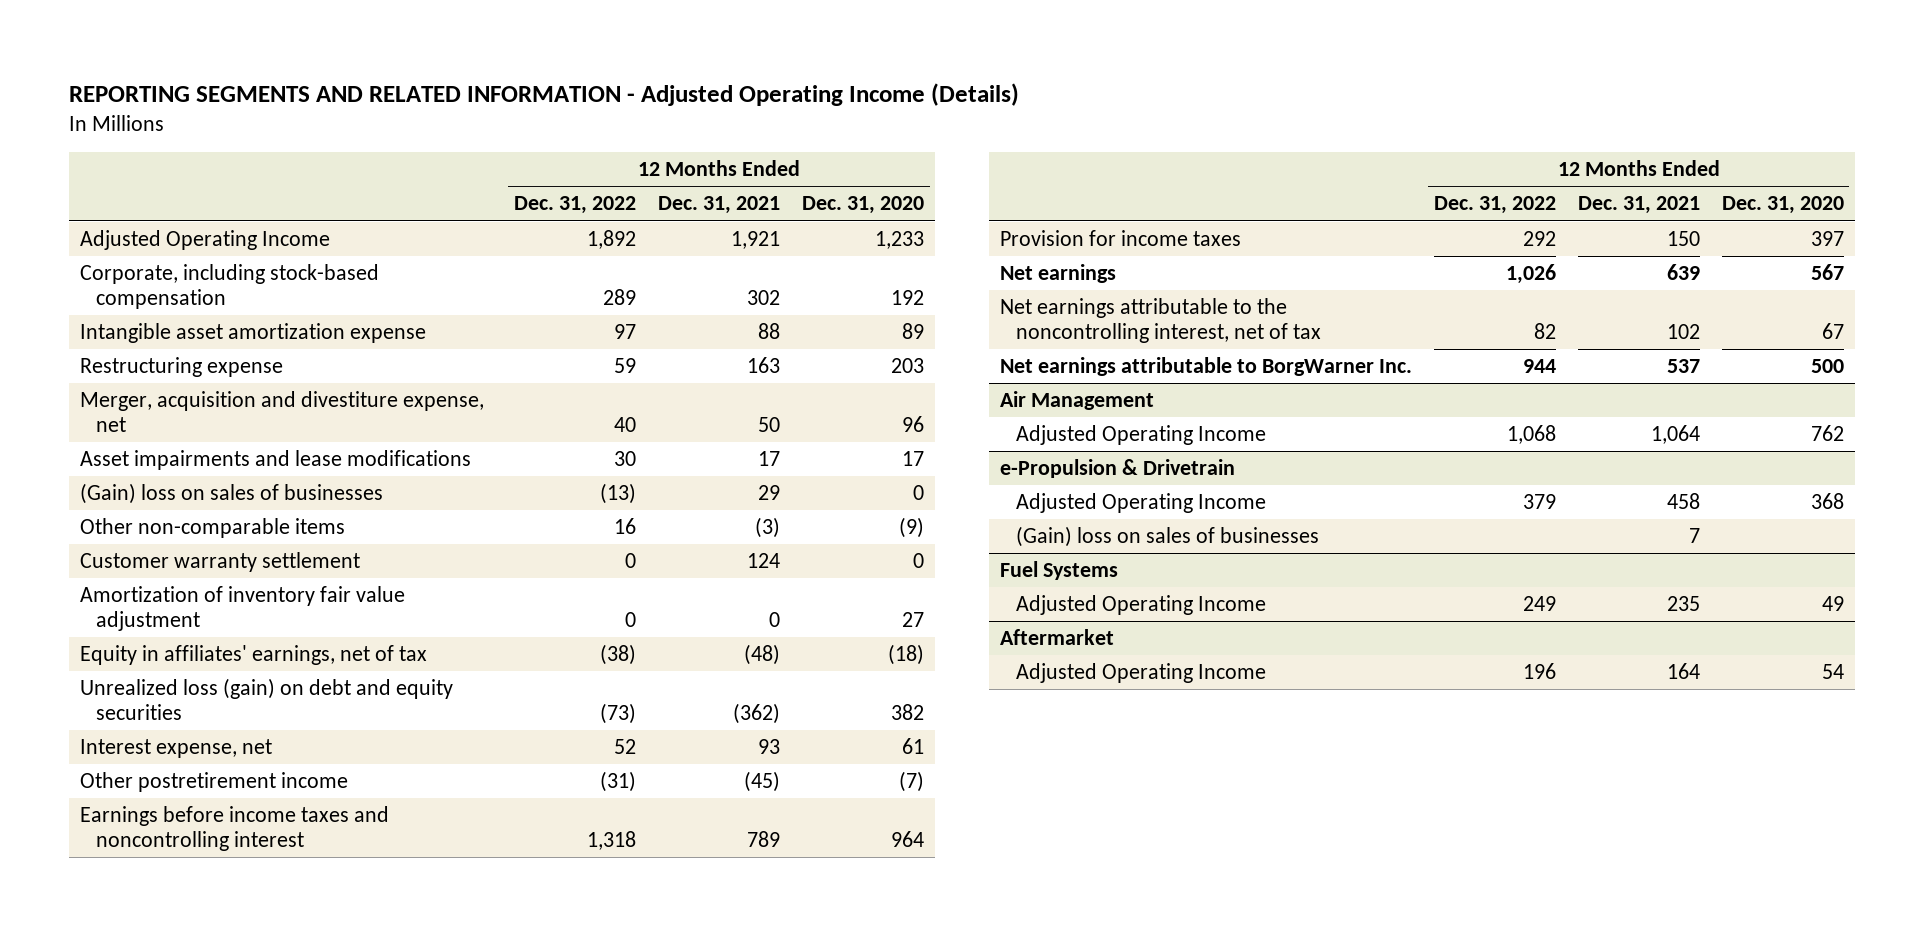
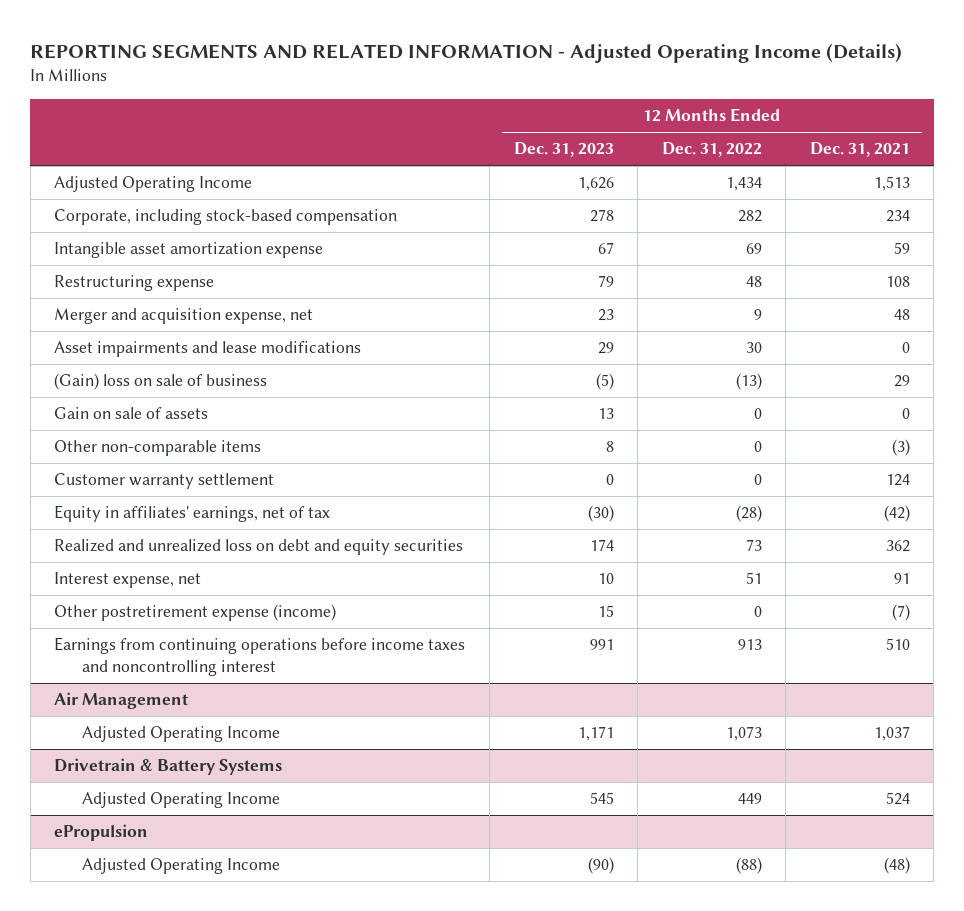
[802,196,925,215] Dec. 31, 2020 -> none
none -> [513,142,614,158] Dec. 31, 2023
[586,230,636,250] 1,892 -> [725,177,762,192] 1,434
[731,231,781,250] 1,921 -> [873,176,910,192] 1,513
[602,288,636,305] 289 -> [737,210,762,223] 282
[747,289,781,305] 302 -> [885,210,910,223] 234
[613,324,636,340] 97 -> [745,243,762,255] 69
[758,323,781,340] 88 -> [893,242,910,255] 59
[613,358,636,374] 59 -> [745,276,762,288] 48
[747,357,781,374] 163 -> [885,276,910,288] 108
[79,391,484,432] Merger, acquisition and divestiture expense, net -> [54,308,314,325] Merger and acquisition expense, net
[613,416,636,432] 40 -> [753,309,762,321] 9
[758,416,781,432] 50 -> [893,309,910,321] 48
[758,451,781,467] 17 -> [901,342,910,354] 0
[79,483,383,505] (Gain) loss on sales of businesses -> [54,373,268,391] (Gain) loss on sale of business
none -> [54,407,209,420] Gain on sale of assets
[613,518,636,535] 16 -> [753,441,762,453] 0
[79,586,405,631] Amortization of inventory fair value adjustment -> none
[999,230,1241,247] Provision for income taxes -> none
[999,264,1116,284] Net earnings -> none
[999,298,1321,343] Net earnings attributable to the noncontrolling interest, net of tax -> none
[999,357,1412,377] Net earnings attributable to BorgWarner Inc. -> none
[599,644,636,666] (38) -> [735,505,762,523] (28)
[744,644,781,666] (48) -> [883,505,910,523] (42)
[79,678,453,720] Unrealized loss (gain) on debt and equity securities -> [54,539,464,556] Realized and unrealized loss on debt and equity securities
[599,702,636,724] (73) -> [745,539,762,552] 73
[733,702,781,724] (362) -> [885,540,910,553] 362
[613,739,636,755] 52 -> [745,572,762,585] 51
[758,739,781,755] 93 -> [893,573,910,585] 91
[79,772,348,793] Other postretirement income -> [54,604,337,622] Other postretirement expense (income)
[599,771,636,793] (31) -> [753,606,762,618] 0
[744,771,781,793] (45) -> [891,604,910,622] (7)
[79,806,389,851] Earnings before income taxes and noncontrolling interest -> [54,637,466,677] Earnings from continuing operations before income taxes and noncontrolling interest
[586,830,636,850] 1,318 -> [737,639,762,651] 913
[747,830,781,847] 789 -> [885,638,910,651] 510
[999,459,1235,479] e-Propulsion & Drivetrain -> none
[1015,526,1319,548] (Gain) loss on sales of businesses -> none
[999,629,1114,646] Aftermarket -> none
[1015,663,1266,684] Adjusted Operating Income -> none
[1506,425,1556,445] 1,068 -> [725,726,762,742] 1,073
[1650,425,1700,445] 1,064 -> [873,726,910,742] 1,037
none -> [54,758,283,776] Drivetrain & Battery Systems
[1522,494,1556,510] 379 -> [737,793,762,805] 449
[1666,493,1700,510] 458 -> [885,792,910,806] 524
[999,561,1118,581] Fuel Systems -> [54,824,149,842] ePropulsion
[1522,596,1556,612] 249 -> [735,857,762,875] (88)
[1666,596,1700,612] 235 -> [883,857,910,875] (48)

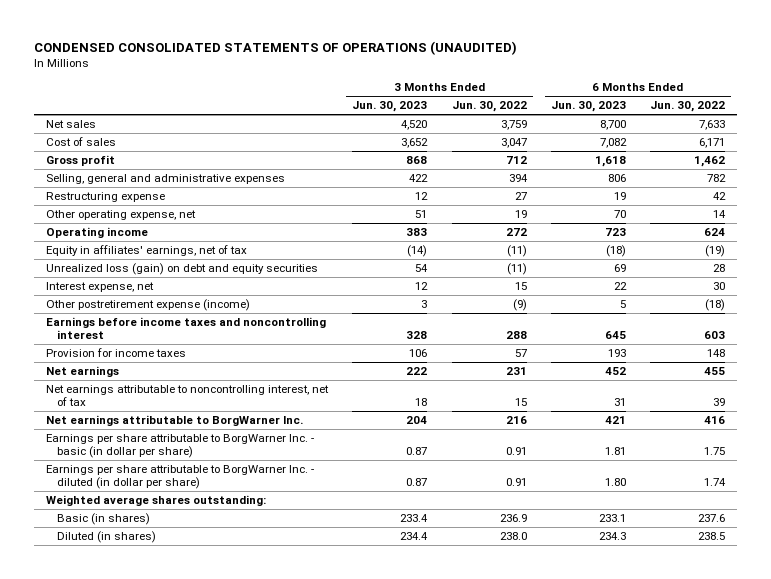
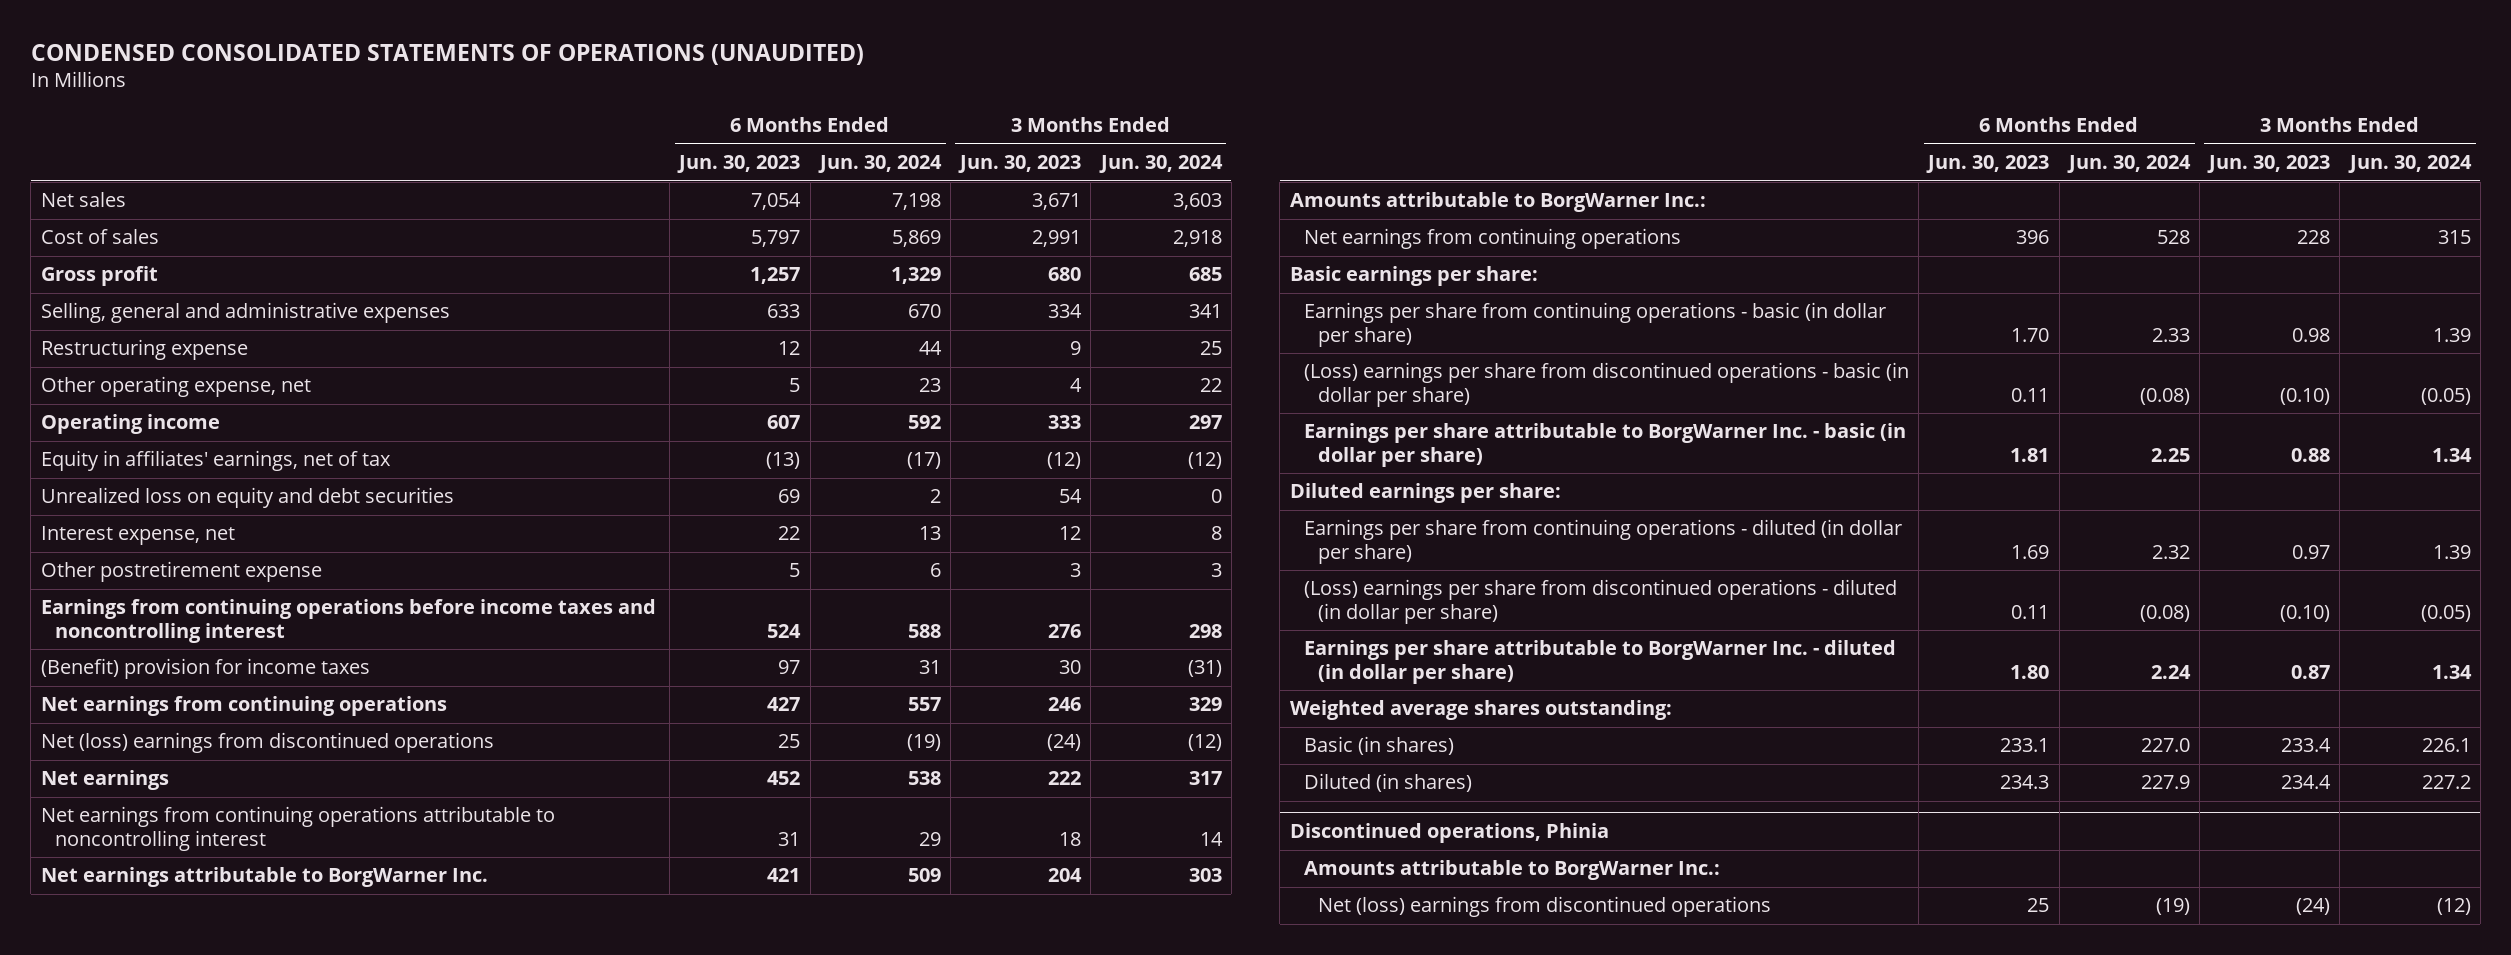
[451,101,527,113] Jun. 30, 2022 -> none
[650,101,726,113] Jun. 30, 2022 -> none
none -> [817,155,942,174] Jun. 30, 2024
none -> [1098,155,1223,174] Jun. 30, 2024
[401,119,428,130] 4,520 -> [1032,193,1082,211] 3,671
[600,119,627,130] 8,700 -> [751,193,802,211] 7,054
[401,137,429,148] 3,652 -> [1032,230,1082,248] 2,991
[600,137,628,148] 7,082 -> [751,230,801,248] 5,797
[406,155,428,164] 868 -> [1048,267,1082,282] 680
[595,155,627,167] 1,618 -> [750,267,801,285] 1,257
[409,173,429,182] 422 -> [1048,304,1083,319] 334
[608,173,627,182] 806 -> [767,304,801,319] 633
[415,191,429,200] 12 -> [1070,341,1082,356] 9
[614,191,627,200] 19 -> [778,341,801,356] 12
[415,209,428,218] 51 -> [1070,378,1083,393] 4
[614,209,627,218] 70 -> [789,378,801,393] 5
[406,227,428,236] 383 -> [1048,415,1082,430] 333
[605,227,627,236] 723 -> [767,415,801,430] 607
[407,244,428,257] (14) -> [1047,452,1082,470] (12)
[606,244,627,257] (18) -> [766,452,801,470] (13)
[46,262,319,275] Unrealized loss (gain) on debt and equity securities -> [40,487,454,509] Unrealized loss on equity and debt securities
[46,298,251,311] Other postretirement expense (income) -> [40,561,322,583] Other postretirement expense
[46,316,327,340] Earnings before income taxes and noncontrolling interest -> [40,599,656,643] Earnings from continuing operations before income taxes and noncontrolling interest
[406,331,428,340] 328 -> [1048,623,1082,638] 276
[605,331,627,340] 645 -> [767,623,802,638] 524
[46,347,187,357] Provision for income taxes -> [40,658,370,680] (Benefit) provision for income taxes
[409,348,428,357] 106 -> [1059,660,1082,675] 30
[608,348,627,357] 193 -> [778,660,801,675] 97
none -> [40,696,447,717] Net earnings from continuing operations
none -> [40,732,494,754] Net (loss) earnings from discontinued operations
[46,384,330,407] Net earnings attributable to noncontrolling interest, net of tax -> [40,806,555,851] Net earnings from continuing operations attributable to noncontrolling interest
none -> [1289,192,1706,213] Amounts attributable to BorgWarner Inc.:
none -> [1303,228,1681,250] Net earnings from continuing operations
none -> [1289,266,1538,287] Basic earnings per share:
none -> [1303,302,1886,347] Earnings per share from continuing operations - basic (in dollar per share)
none -> [1303,362,1909,407] (Loss) earnings per share from discontinued operations - basic (in dollar per share)
[406,447,428,456] 0.87 -> [2291,447,2331,462] 0.88
none -> [1289,483,1561,504] Diluted earnings per share:
none -> [1303,519,1902,564] Earnings per share from continuing operations - diluted (in dollar per share)
none -> [1303,579,1897,624] (Loss) earnings per share from discontinued operations - diluted (in dollar per share)
none -> [1289,823,1609,844] Discontinued operations, Phinia
none -> [1303,860,1720,881] Amounts attributable to BorgWarner Inc.:
none -> [1318,896,1772,918] Net (loss) earnings from discontinued operations

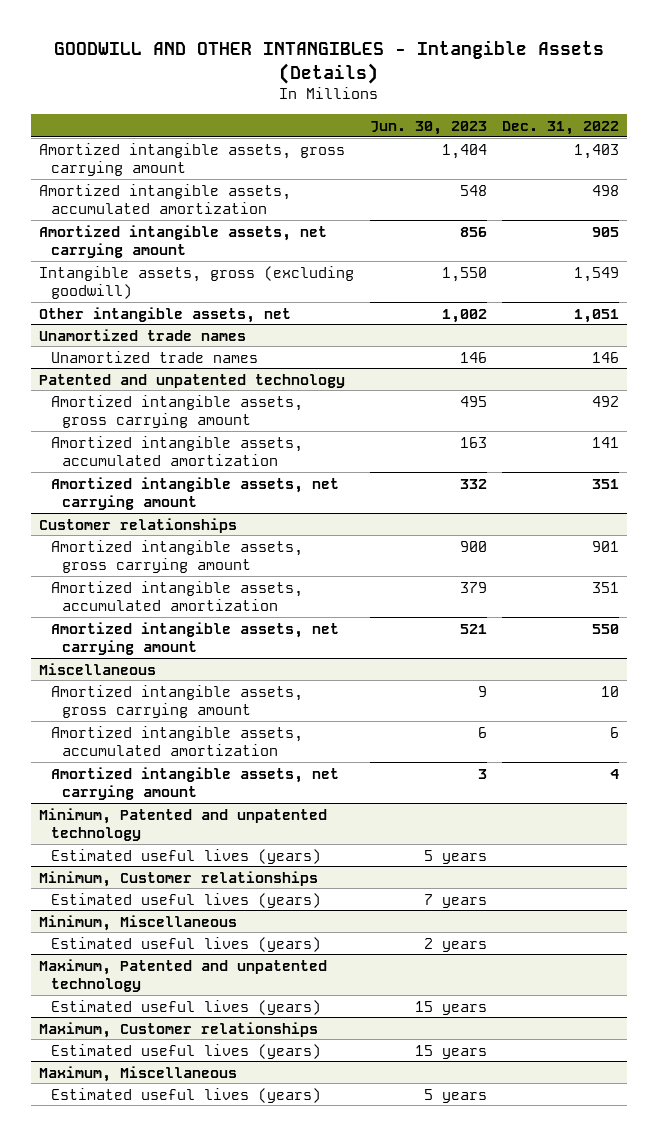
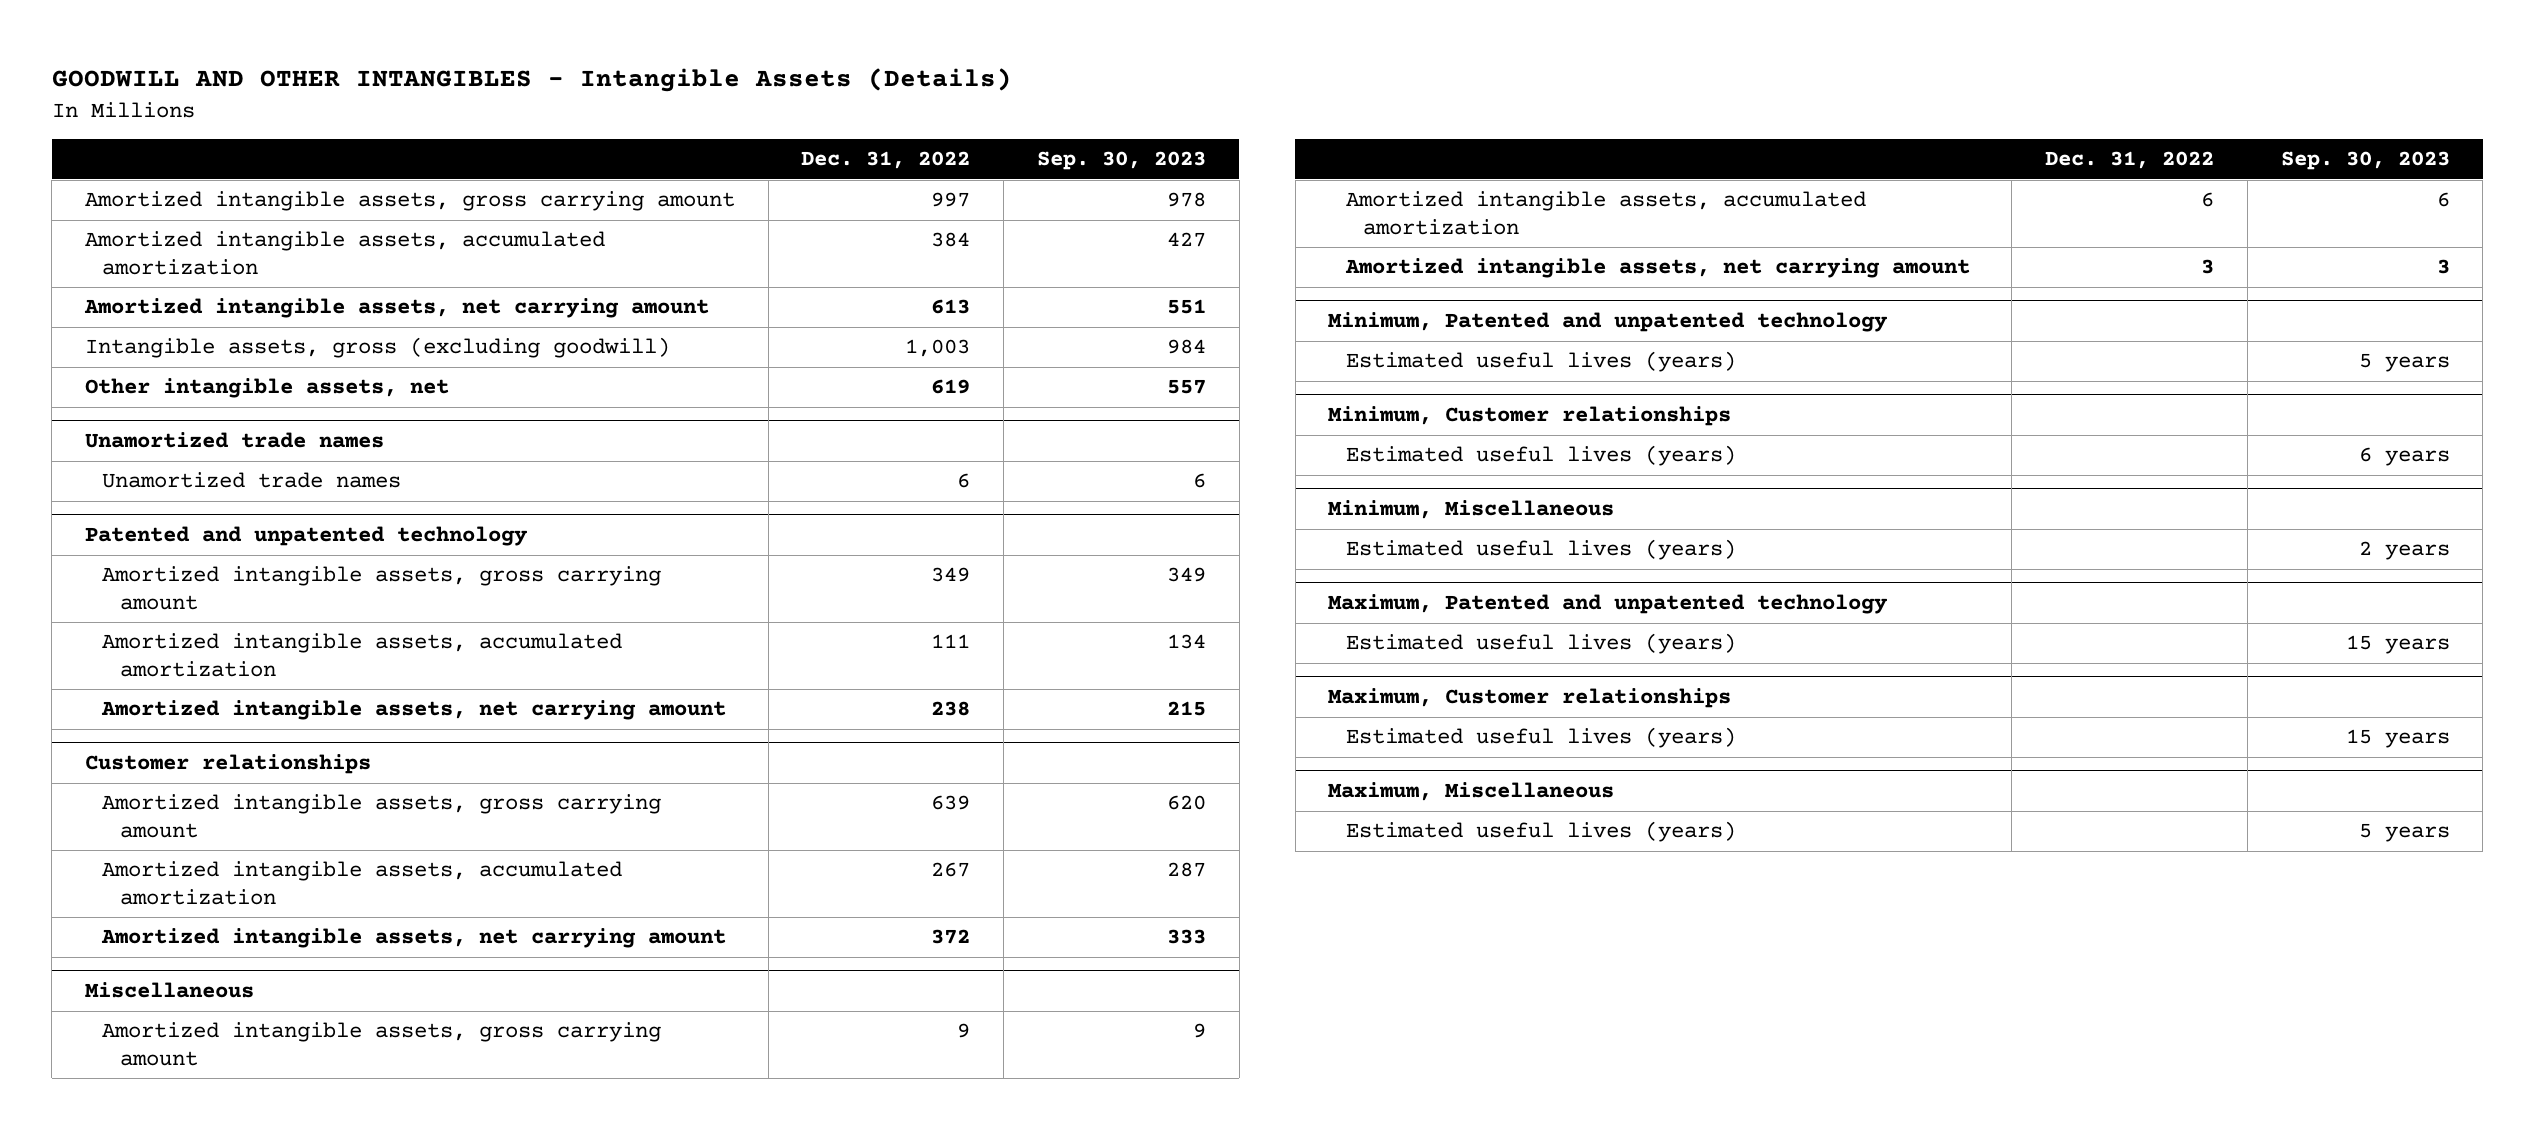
[369,120,487,135] Jun. 30, 2023 -> none
none -> [1036,151,1206,171] Sep. 30, 2023
[574,143,620,159] 1,403 -> [931,192,971,208] 997
[592,184,620,196] 498 -> [931,232,971,248] 384
[592,226,620,237] 905 -> [931,299,971,315] 613
[574,266,620,282] 1,549 -> [905,339,971,358] 1,003
[574,308,620,323] 1,051 -> [931,379,971,395] 619
[592,351,620,363] 146 -> [957,473,971,489] 6
[592,395,620,407] 492 -> [931,567,971,583] 349
[592,436,620,448] 141 -> [931,634,971,649] 111
[592,478,620,489] 351 -> [931,701,971,717] 238
[592,540,620,552] 901 -> [931,795,971,811] 639
[592,581,620,593] 351 -> [931,862,971,878] 267
[592,623,620,634] 550 -> [931,929,971,945] 372
[601,685,620,697] 10 -> [957,1023,971,1039] 9
[610,768,620,779] 4 -> [2201,259,2215,275] 3

